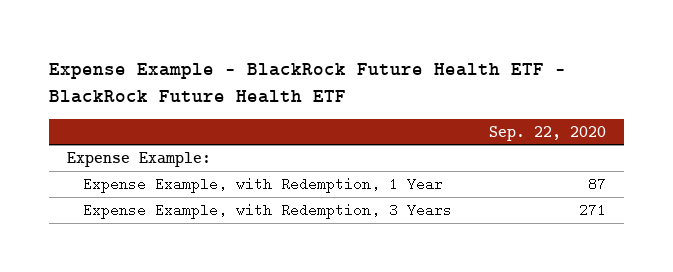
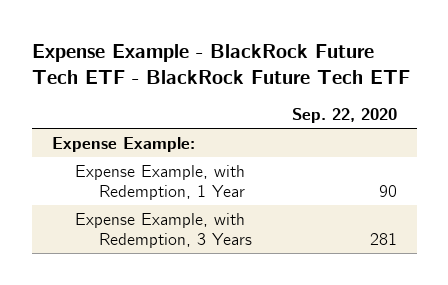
[49,63,567,103] Expense Example - BlackRock Future Health ETF - BlackRock Future Health ETF -> [31,43,410,84] Expense Example - BlackRock Future Tech ETF - BlackRock Future Tech ETF
[587,177,606,192] 87 -> [378,184,397,197] 90
[578,203,606,218] 271 -> [369,232,397,245] 281

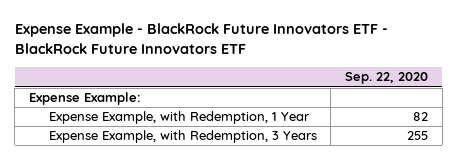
[31,43,410,84] Expense Example - BlackRock Future Tech ETF - BlackRock Future Tech ETF -> [14,23,388,55] Expense Example - BlackRock Future Innovators ETF - BlackRock Future Innovators ETF
[378,184,397,197] 90 -> [412,112,428,122] 82
[369,232,397,245] 281 -> [406,131,428,141] 255

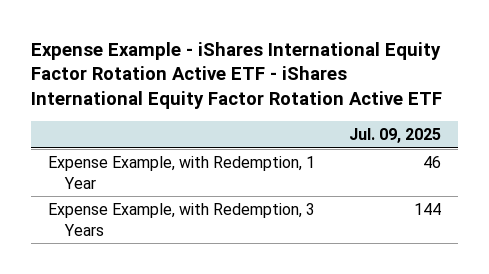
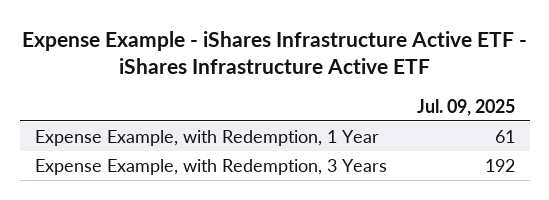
[30,41,442,110] Expense Example - iShares International Equity Factor Rotation Active ETF - iShares International Equity Factor Rotation Active ETF -> [21,30,527,75] Expense Example - iShares Infrastructure Active ETF - iShares Infrastructure Active ETF
[422,155,441,168] 46 -> [494,129,515,143] 61
[413,202,441,215] 144 -> [484,158,515,172] 192

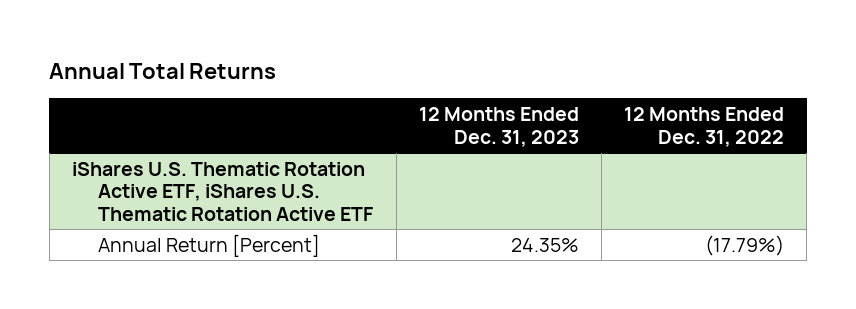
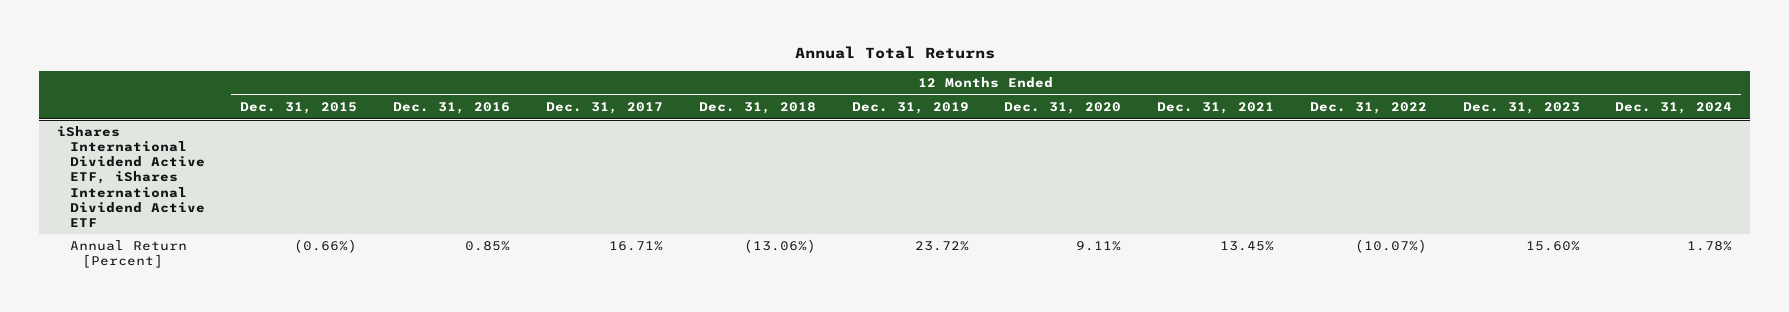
none -> [240,102,358,115] Dec. 31, 2015
none -> [393,102,511,115] Dec. 31, 2016
none -> [545,102,663,115] Dec. 31, 2017
none -> [698,102,816,115] Dec. 31, 2018
none -> [851,102,969,115] Dec. 31, 2019
none -> [1004,102,1122,115] Dec. 31, 2020
none -> [1157,102,1275,115] Dec. 31, 2021
none -> [1615,102,1733,115] Dec. 31, 2024
[71,161,374,221] iShares U.S. Thematic Rotation Active ETF, iShares U.S. Thematic Rotation Active ETF -> none
none -> [56,126,205,227] iShares International Dividend Active ETF, iShares International Dividend Active ETF
[510,237,579,252] 24.35% -> [1525,241,1580,252] 15.60%
[704,234,784,256] (17.79%) -> [1354,239,1427,254] (10.07%)

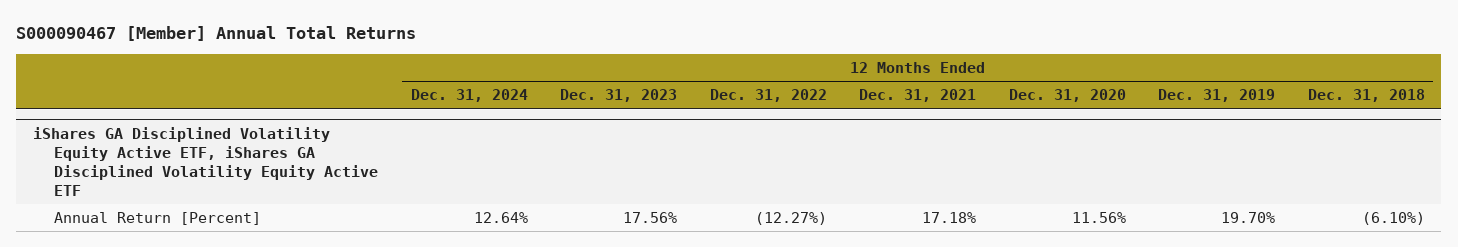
[794,46,995,60] Annual Total Returns -> [16,26,417,42] S000090467 [Member] Annual Total Returns
[240,102,358,115] Dec. 31, 2015 -> none
[393,102,511,115] Dec. 31, 2016 -> none
[545,102,663,115] Dec. 31, 2017 -> none
[56,126,205,227] iShares International Dividend Active ETF, iShares International Dividend Active ETF -> none
none -> [32,126,379,197] iShares GA Disciplined Volatility Equity Active ETF, iShares GA Disciplined Volatility Equity Active ETF
[743,239,816,254] (13.06%) -> [1362,211,1426,225] (6.10%)
[914,241,969,252] 23.72% -> [1221,211,1276,223] 19.70%
[1076,241,1122,252] 9.11% -> [1071,211,1126,223] 11.56%
[1220,241,1275,252] 13.45% -> [922,211,977,223] 17.18%
[1354,239,1427,254] (10.07%) -> [754,211,827,225] (12.27%)
[1525,241,1580,252] 15.60% -> [623,211,678,223] 17.56%
[1687,241,1733,252] 1.78% -> [473,211,528,223] 12.64%

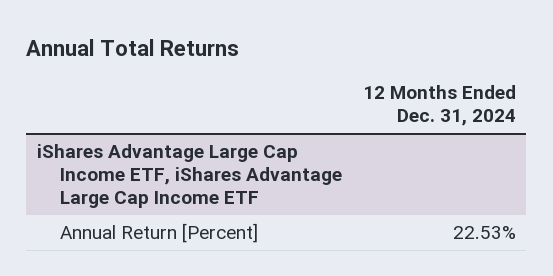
[16,26,417,42] S000090467 [Member] Annual Total Returns -> [26,39,240,57] Annual Total Returns
[560,89,678,103] Dec. 31, 2023 -> none
[709,89,827,103] Dec. 31, 2022 -> none
[859,89,977,103] Dec. 31, 2021 -> none
[1008,89,1126,103] Dec. 31, 2020 -> none
[1158,89,1276,103] Dec. 31, 2019 -> none
[1308,89,1426,103] Dec. 31, 2018 -> none
[32,126,379,197] iShares GA Disciplined Volatility Equity Active ETF, iShares GA Disciplined Volatility Equity Active ETF -> none
none -> [36,144,343,209] iShares Advantage Large Cap Income ETF, iShares Advantage Large Cap Income ETF
[473,211,528,223] 12.64% -> [452,226,516,240] 22.53%

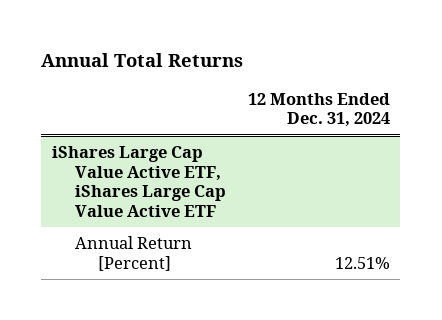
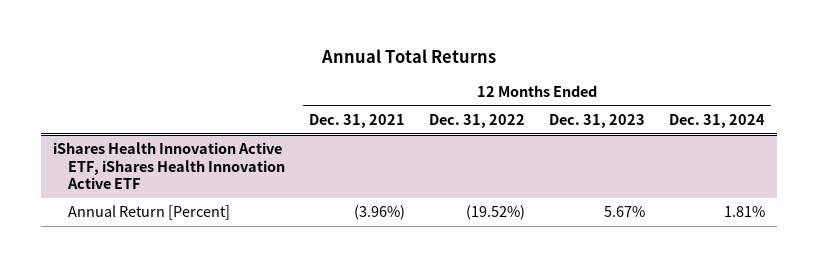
none -> [308,114,405,129] Dec. 31, 2021
none -> [428,114,525,129] Dec. 31, 2022
none -> [548,114,645,129] Dec. 31, 2023
[52,146,227,217] iShares Large Cap Value Active ETF, iShares Large Cap Value Active ETF -> none
none -> [52,142,285,190] iShares Health Innovation Active ETF, iShares Health Innovation Active ETF
[334,256,390,269] 12.51% -> [723,206,765,218] 1.81%

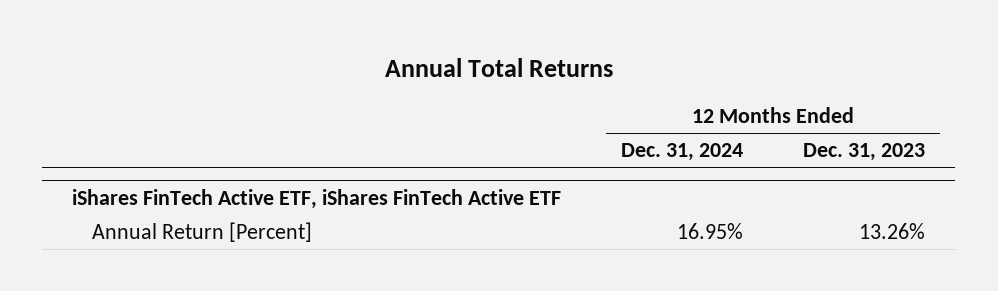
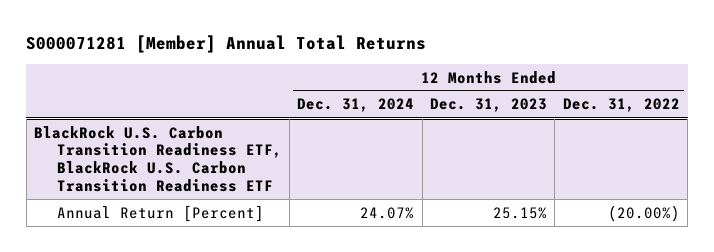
[384,57,613,77] Annual Total Returns -> [26,35,427,54] S000071281 [Member] Annual Total Returns
none -> [562,98,680,113] Dec. 31, 2022
[72,189,562,210] iShares FinTech Active ETF, iShares FinTech Active ETF -> none
none -> [34,125,282,192] BlackRock U.S. Carbon Transition Readiness ETF, BlackRock U.S. Carbon Transition Readiness ETF
[677,223,744,240] 16.95% -> [360,206,415,219] 24.07%
[859,223,926,240] 13.26% -> [493,206,548,219] 25.15%

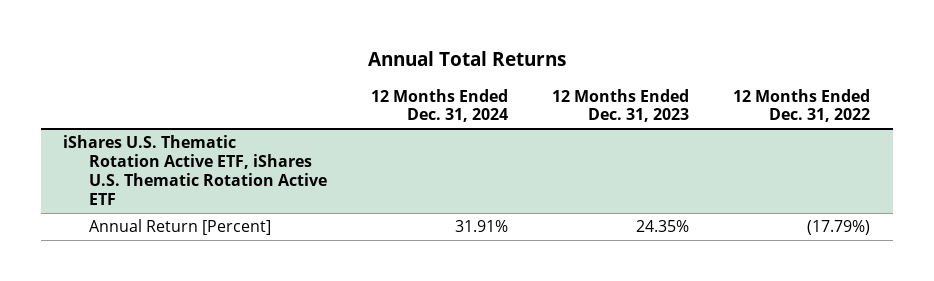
[26,35,427,54] S000071281 [Member] Annual Total Returns -> [367,51,566,67] Annual Total Returns
[34,125,282,192] BlackRock U.S. Carbon Transition Readiness ETF, BlackRock U.S. Carbon Transition Readiness ETF -> none
none -> [63,135,327,205] iShares U.S. Thematic Rotation Active ETF, iShares U.S. Thematic Rotation Active ETF
[360,206,415,219] 24.07% -> [454,220,508,233] 31.91%
[493,206,548,219] 25.15% -> [636,220,690,233] 24.35%
[607,204,680,222] (20.00%) -> [807,220,871,236] (17.79%)

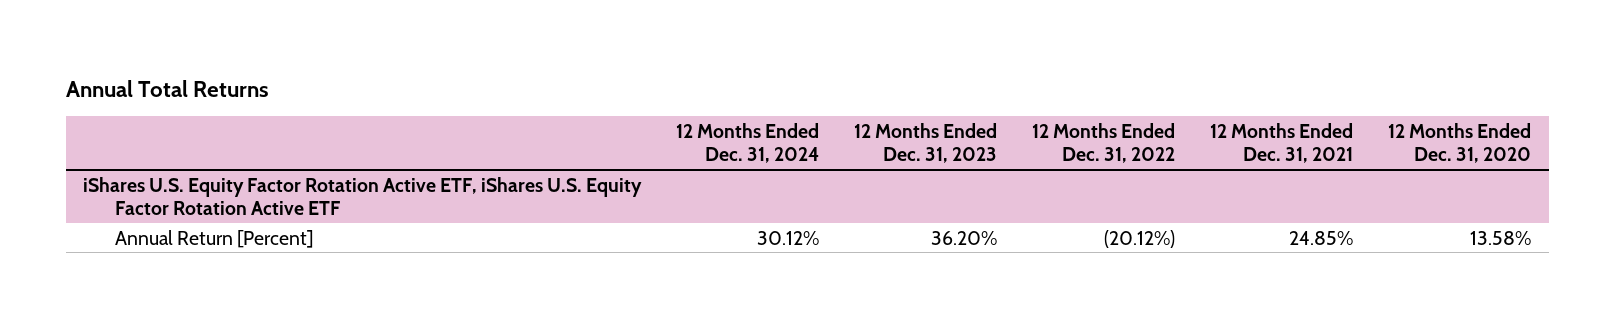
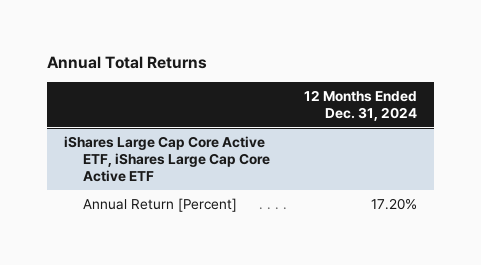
[854,122,998,164] 12 Months Ended Dec. 31, 2023 -> none
[1032,122,1176,164] 12 Months Ended Dec. 31, 2022 -> none
[1210,122,1354,164] 12 Months Ended Dec. 31, 2021 -> none
[1388,122,1532,164] 12 Months Ended Dec. 31, 2020 -> none
[83,176,643,215] iShares U.S. Equity Factor Rotation Active ETF, iShares U.S. Equity Factor Rotation Active ETF -> none
none -> [63,135,271,182] iShares Large Cap Core Active ETF, iShares Large Cap Core Active ETF
[757,230,820,245] 30.12% -> [371,197,418,210] 17.20%

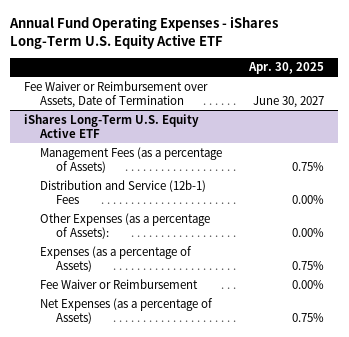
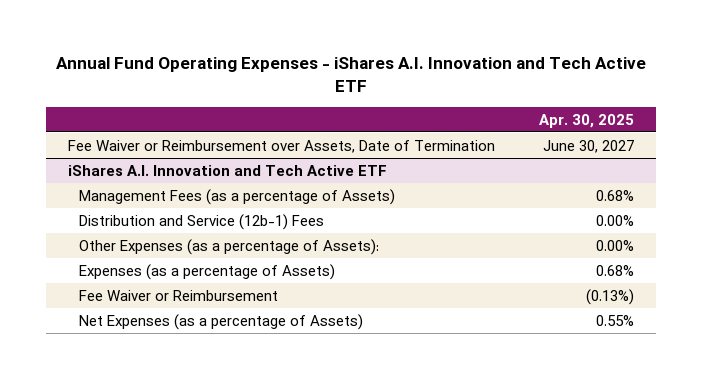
[9,16,279,50] Annual Fund Operating Expenses - iShares Long-Term U.S. Equity Active ETF -> [56,56,647,93] Annual Fund Operating Expenses - iShares A.I. Innovation and Tech Active ETF
[24,113,200,138] iShares Long-Term U.S. Equity Active ETF -> none
none -> [67,164,387,176] iShares A.I. Innovation and Tech Active ETF
[292,161,325,171] 0.75% -> [596,189,635,201] 0.68%
[292,260,325,270] 0.75% -> [596,264,635,276] 0.68%
[292,279,325,289] 0.00% -> [586,288,635,305] (0.13%)
[292,312,325,322] 0.75% -> [596,314,635,326] 0.55%

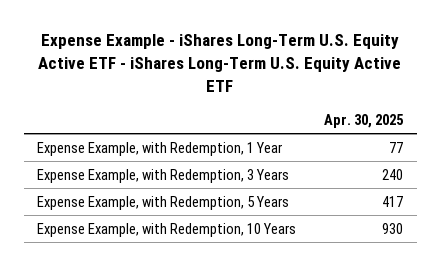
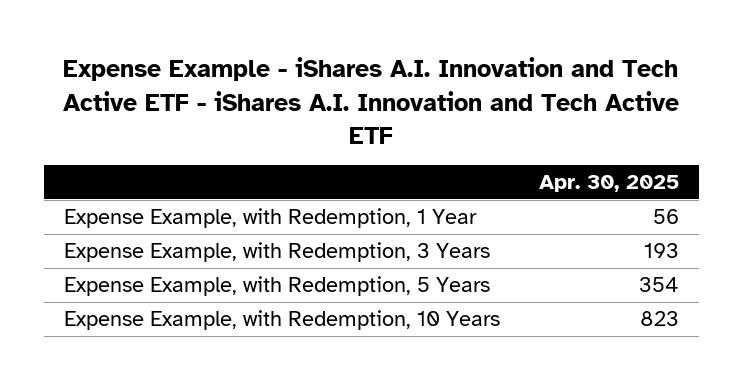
[38,34,402,92] Expense Example - iShares Long-Term U.S. Equity Active ETF - iShares Long-Term U.S. Equity Active ETF -> [63,57,680,144] Expense Example - iShares A.I. Innovation and Tech Active ETF - iShares A.I. Innovation and Tech Active ETF
[389,141,404,153] 77 -> [653,209,680,225] 56
[382,168,404,180] 240 -> [644,243,680,259] 193
[382,195,404,207] 417 -> [639,277,680,293] 354
[382,222,404,234] 930 -> [640,311,680,327] 823

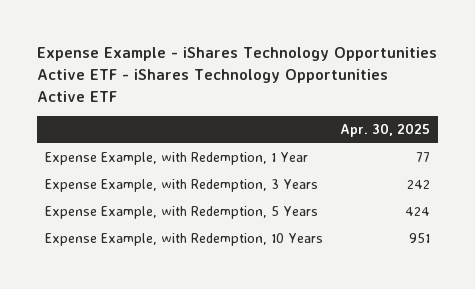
[63,57,680,144] Expense Example - iShares A.I. Innovation and Tech Active ETF - iShares A.I. Innovation and Tech Active ETF -> [36,47,437,102] Expense Example - iShares Technology Opportunities Active ETF - iShares Technology Opportunities Active ETF
[653,209,680,225] 56 -> [415,152,430,163] 77
[644,243,680,259] 193 -> [406,180,430,190] 242
[639,277,680,293] 354 -> [404,207,430,217] 424
[640,311,680,327] 823 -> [408,233,430,244] 951

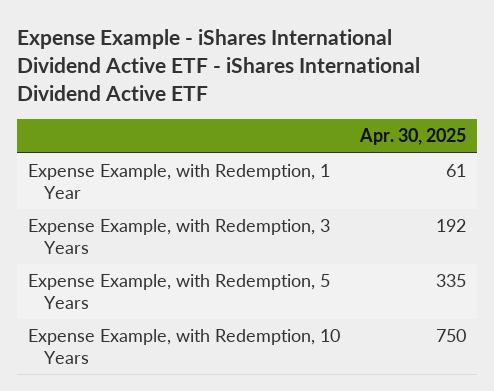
[36,47,437,102] Expense Example - iShares Technology Opportunities Active ETF - iShares Technology Opportunities Active ETF -> [17,29,421,102] Expense Example - iShares International Dividend Active ETF - iShares International Dividend Active ETF
[415,152,430,163] 77 -> [446,164,467,178] 61
[406,180,430,190] 242 -> [436,219,467,233] 192
[404,207,430,217] 424 -> [436,274,467,288] 335
[408,233,430,244] 951 -> [436,329,467,343] 750

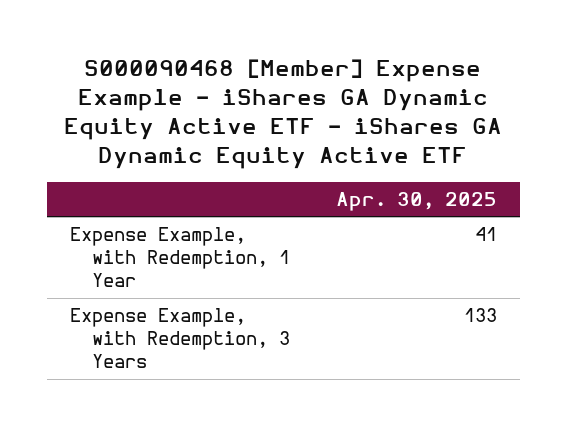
[17,29,421,102] Expense Example - iShares International Dividend Active ETF - iShares International Dividend Active ETF -> [64,58,503,170] S000090468 [Member] Expense Example - iShares GA Dynamic Equity Active ETF - iShares GA Dynamic Equity Active ETF
[27,274,330,310] Expense Example, with Redemption, 5 Years -> none
[27,329,340,365] Expense Example, with Redemption, 10 Years -> none
[446,164,467,178] 61 -> [475,227,498,242] 41
[436,219,467,233] 192 -> [464,308,498,323] 133

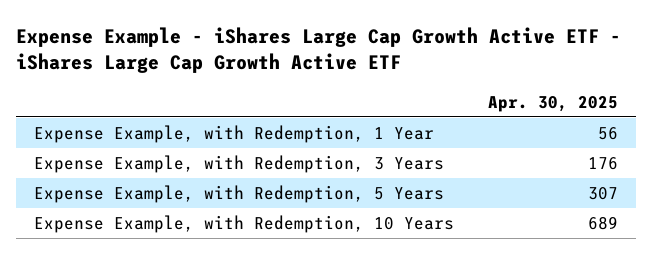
[64,58,503,170] S000090468 [Member] Expense Example - iShares GA Dynamic Equity Active ETF - iShares GA Dynamic Equity Active ETF -> [16,26,622,74] Expense Example - iShares Large Cap Growth Active ETF - iShares Large Cap Growth Active ETF
[475,227,498,242] 41 -> [598,127,619,141] 56
[464,308,498,323] 133 -> [588,157,619,171] 176
none -> [33,185,444,204] Expense Example, with Redemption, 5 Years
none -> [33,215,454,234] Expense Example, with Redemption, 10 Years

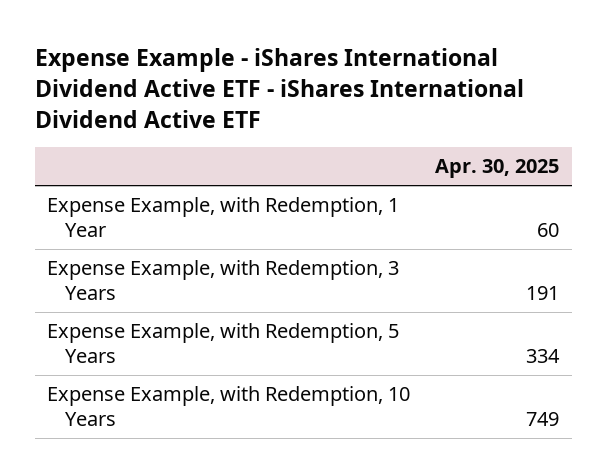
[16,26,622,74] Expense Example - iShares Large Cap Growth Active ETF - iShares Large Cap Growth Active ETF -> [34,47,524,128] Expense Example - iShares International Dividend Active ETF - iShares International Dividend Active ETF
[598,127,619,141] 56 -> [537,223,560,238] 60
[588,157,619,171] 176 -> [526,286,560,301] 191
[588,187,619,201] 307 -> [526,349,561,364] 334
[588,216,619,231] 689 -> [526,412,560,427] 749

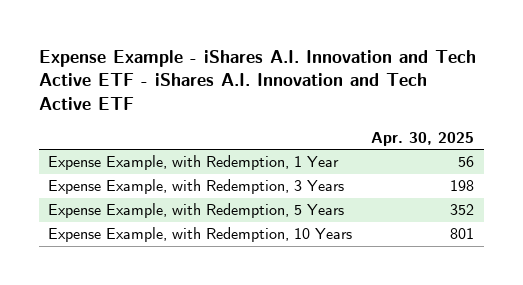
[34,47,524,128] Expense Example - iShares International Dividend Active ETF - iShares International Dividend Active ETF -> [38,49,476,111] Expense Example - iShares A.I. Innovation and Tech Active ETF - iShares A.I. Innovation and Tech Active ETF
[537,223,560,238] 60 -> [458,156,475,168] 56
[526,286,560,301] 191 -> [450,180,475,192] 198
[526,349,561,364] 334 -> [450,204,475,216] 352
[526,412,560,427] 749 -> [450,228,475,240] 801

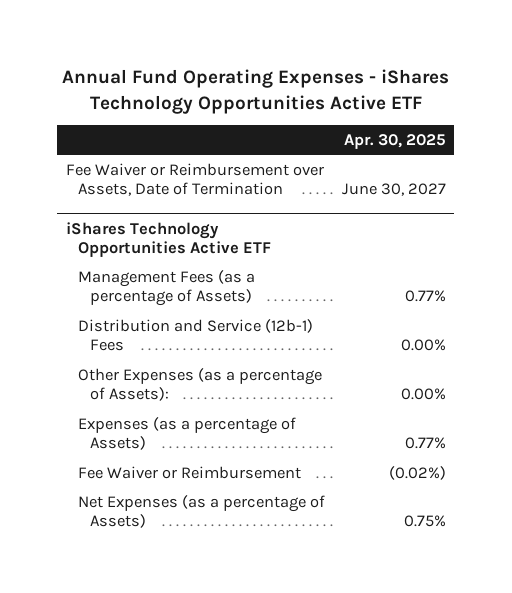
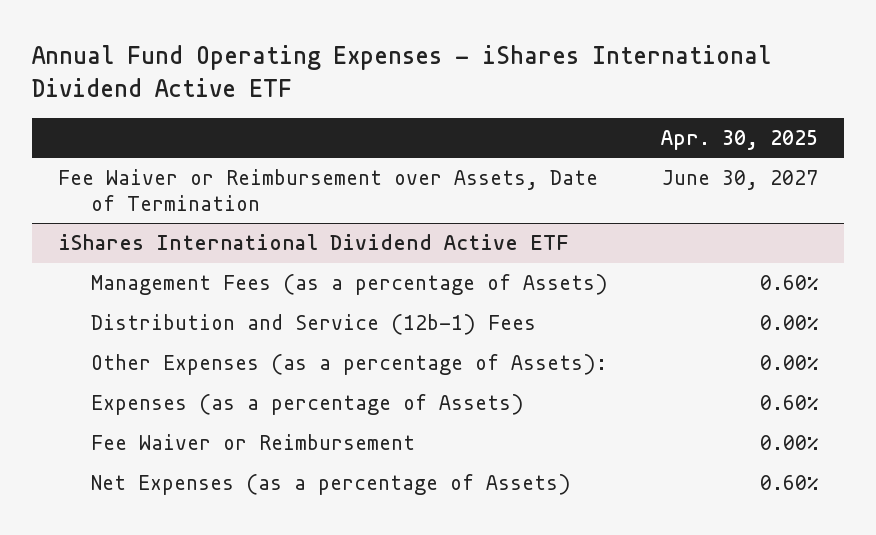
[61,69,449,114] Annual Fund Operating Expenses - iShares Technology Opportunities Active ETF -> [31,45,771,97] Annual Fund Operating Expenses - iShares International Dividend Active ETF
[65,221,271,258] iShares Technology Opportunities Active ETF -> none
none -> [58,233,570,250] iShares International Dividend Active ETF
[404,290,446,303] 0.77% -> [759,274,819,290] 0.60%
[404,437,446,450] 0.77% -> [759,394,819,410] 0.60%
[388,465,446,480] (0.02%) -> [759,434,819,450] 0.00%
[403,515,446,528] 0.75% -> [759,474,819,490] 0.60%

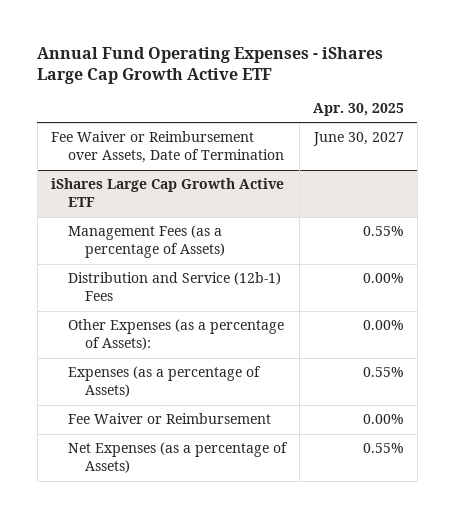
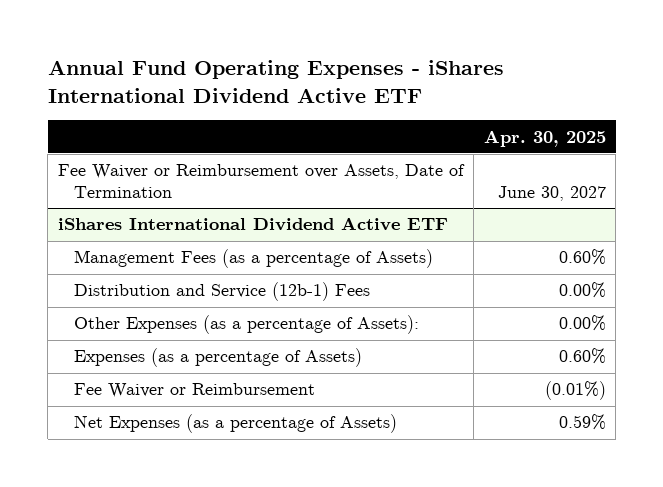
[37,46,384,84] Annual Fund Operating Expenses - iShares Large Cap Growth Active ETF -> [47,60,504,103] Annual Fund Operating Expenses - iShares International Dividend Active ETF
[50,178,284,208] iShares Large Cap Growth Active ETF -> none
none -> [57,217,448,232] iShares International Dividend Active ETF
[362,226,404,237] 0.55% -> [558,249,606,266] 0.60%
[362,367,404,378] 0.55% -> [558,348,606,365] 0.60%
[362,414,404,425] 0.00% -> [544,381,606,401] (0.01%)
[362,443,404,454] 0.55% -> [558,414,606,431] 0.59%

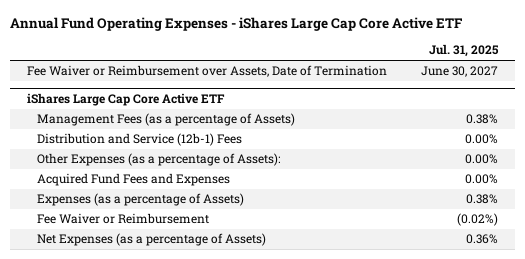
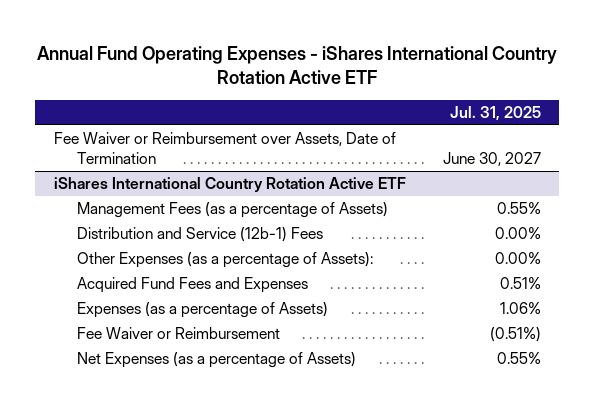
[10,17,463,32] Annual Fund Operating Expenses - iShares Large Cap Core Active ETF -> [37,45,558,85] Annual Fund Operating Expenses - iShares International Country Rotation Active ETF
[26,92,225,106] iShares Large Cap Core Active ETF -> none
none -> [53,177,406,193] iShares International Country Rotation Active ETF
[465,114,498,125] 0.38% -> [496,202,541,215] 0.55%
[464,174,498,185] 0.00% -> [499,277,541,290] 0.51%
[465,194,498,205] 0.38% -> [499,302,541,315] 1.06%
[456,213,498,227] (0.02%) -> [489,327,541,343] (0.51%)
[465,234,498,245] 0.36% -> [496,352,541,365] 0.55%

